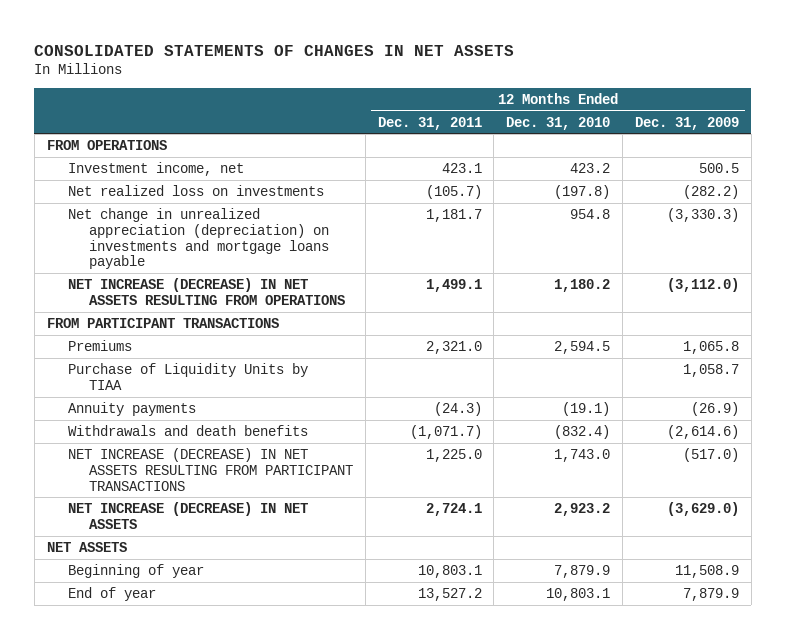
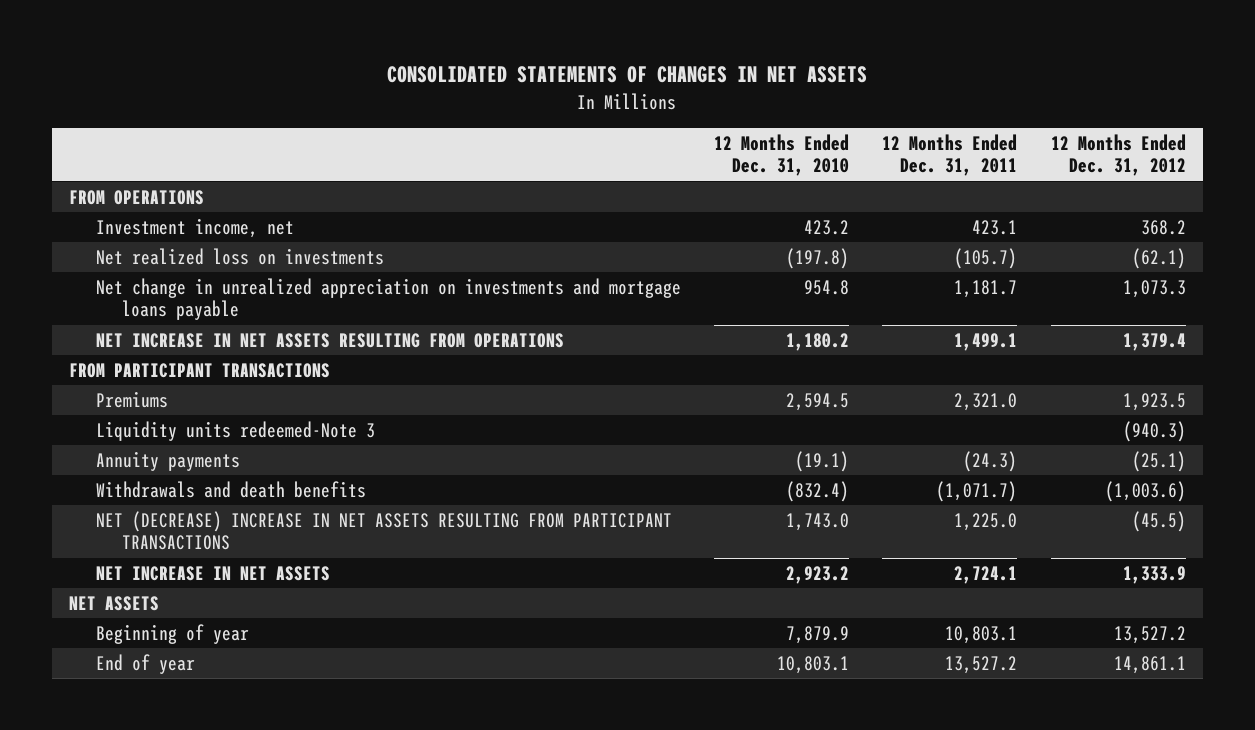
[635,116,740,130] Dec. 31, 2009 -> none
none -> [1050,133,1186,177] 12 Months Ended Dec. 31, 2012
[67,207,329,270] Net change in unrealized appreciation (depreciation) on investments and mortgage loans payable -> [95,277,681,321] Net change in unrealized appreciation on investments and mortgage loans payable
[67,277,345,305] NET INCREASE (DECREASE) IN NET ASSETS RESULTING FROM OPERATIONS -> [95,332,564,348] NET INCREASE IN NET ASSETS RESULTING FROM OPERATIONS
[67,362,308,390] Purchase of Liquidity Units by TIAA -> none
none -> [95,420,375,441] Liquidity units redeemed-Note 3
[67,447,353,491] NET INCREASE (DECREASE) IN NET ASSETS RESULTING FROM PARTICIPANT TRANSACTIONS -> [95,510,672,551] NET (DECREASE) INCREASE IN NET ASSETS RESULTING FROM PARTICIPANT TRANSACTIONS
[67,501,308,529] NET INCREASE (DECREASE) IN NET ASSETS -> [95,565,330,581] NET INCREASE IN NET ASSETS

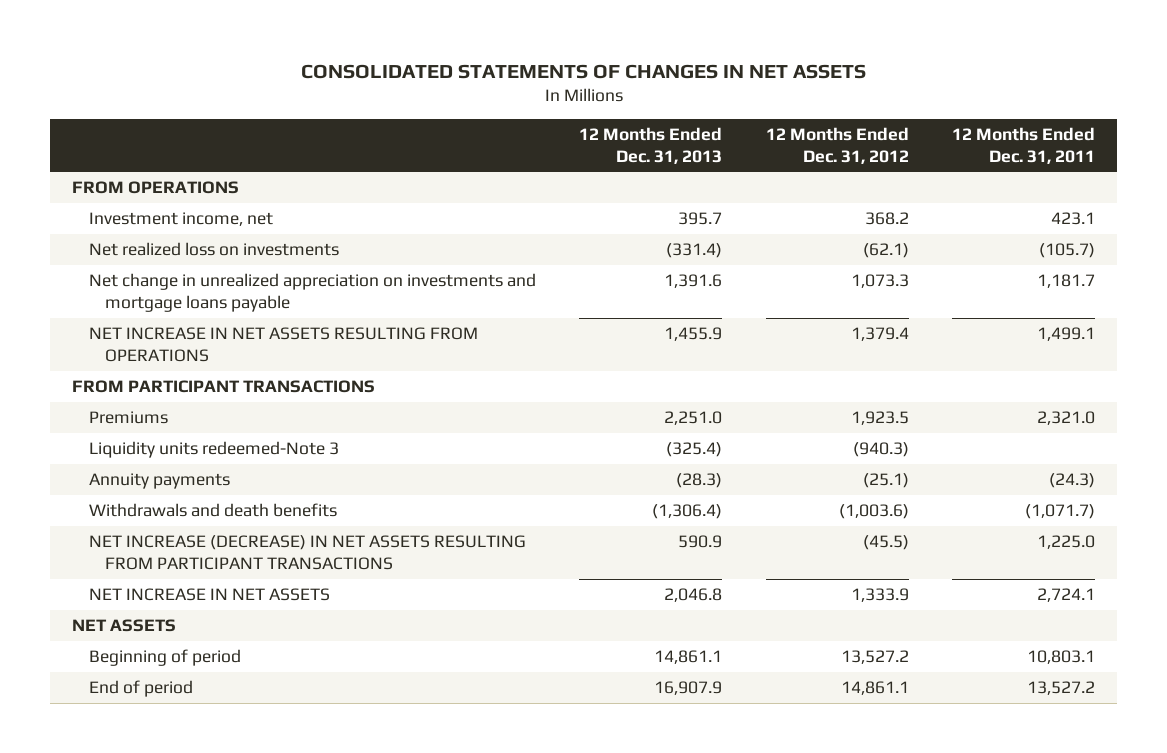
[714,133,850,177] 12 Months Ended Dec. 31, 2010 -> none
none -> [579,127,723,164] 12 Months Ended Dec. 31, 2013
[95,510,672,551] NET (DECREASE) INCREASE IN NET ASSETS RESULTING FROM PARTICIPANT TRANSACTIONS -> [88,535,526,570] NET INCREASE (DECREASE) IN NET ASSETS RESULTING FROM PARTICIPANT TRANSACTIONS
[95,623,249,644] Beginning of year -> [88,649,241,667] Beginning of period
[95,653,195,674] End of year -> [88,680,193,698] End of period

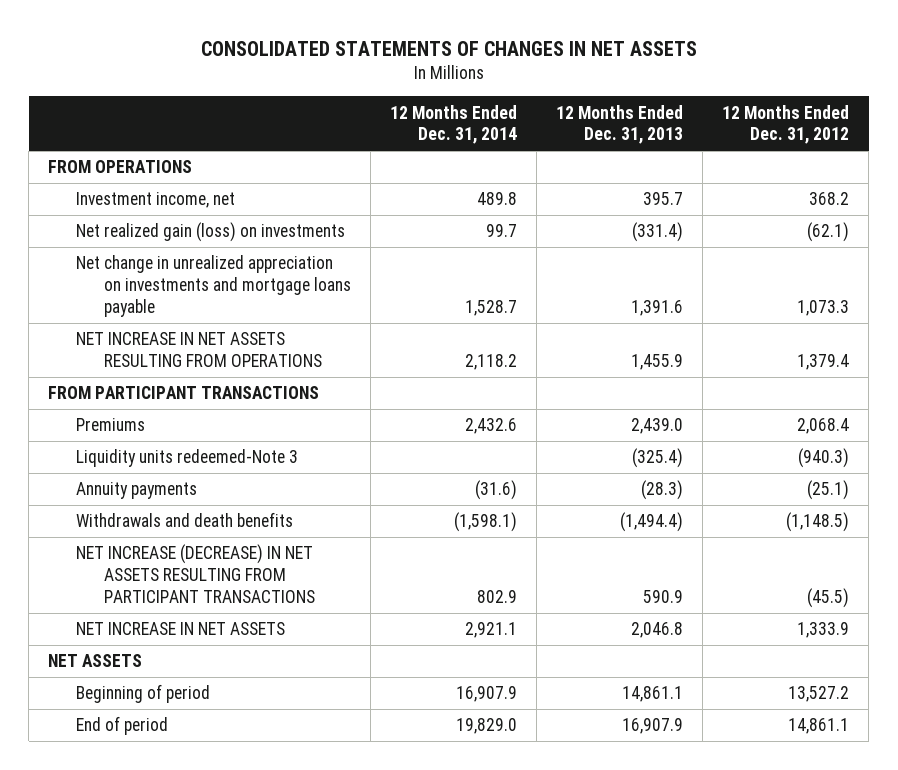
[952,127,1096,164] 12 Months Ended Dec. 31, 2011 -> none
none -> [389,104,517,145] 12 Months Ended Dec. 31, 2014
[88,242,339,257] Net realized loss on investments -> [75,222,345,243] Net realized gain (loss) on investments
[664,411,723,426] 2,251.0 -> [631,418,684,435] 2,439.0
[850,411,909,426] 1,923.5 -> [797,418,850,435] 2,068.4
[652,504,723,520] (1,306.4) -> [620,512,684,533] (1,494.4)
[838,504,909,520] (1,003.6) -> [786,512,850,533] (1,148.5)

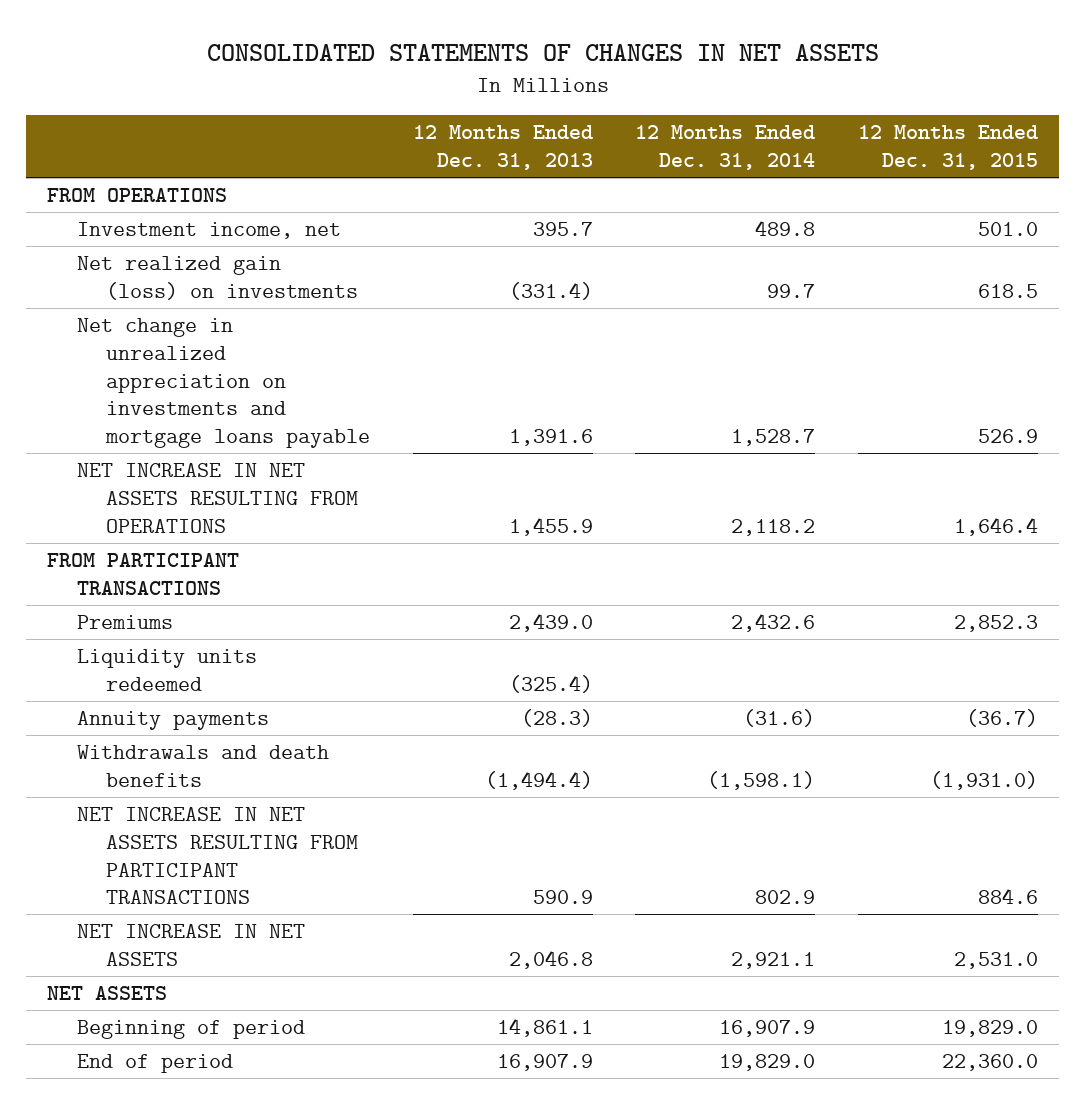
[722,104,850,145] 12 Months Ended Dec. 31, 2012 -> none
none -> [857,125,1038,171] 12 Months Ended Dec. 31, 2015
[75,449,298,468] Liquidity units redeemed-Note 3 -> [76,649,257,691] Liquidity units redeemed
[75,544,315,603] NET INCREASE (DECREASE) IN NET ASSETS RESULTING FROM PARTICIPANT TRANSACTIONS -> [76,807,359,905] NET INCREASE IN NET ASSETS RESULTING FROM PARTICIPANT TRANSACTIONS

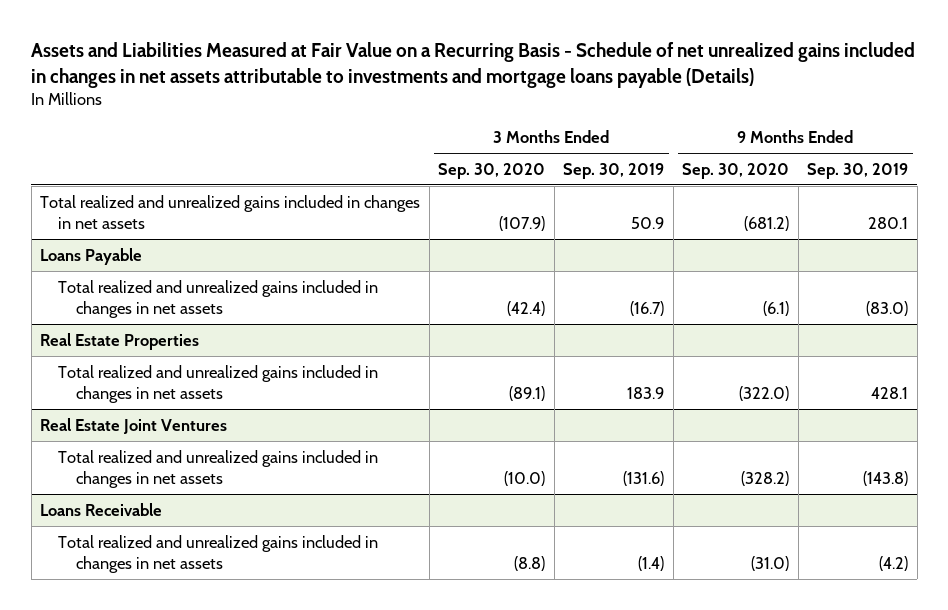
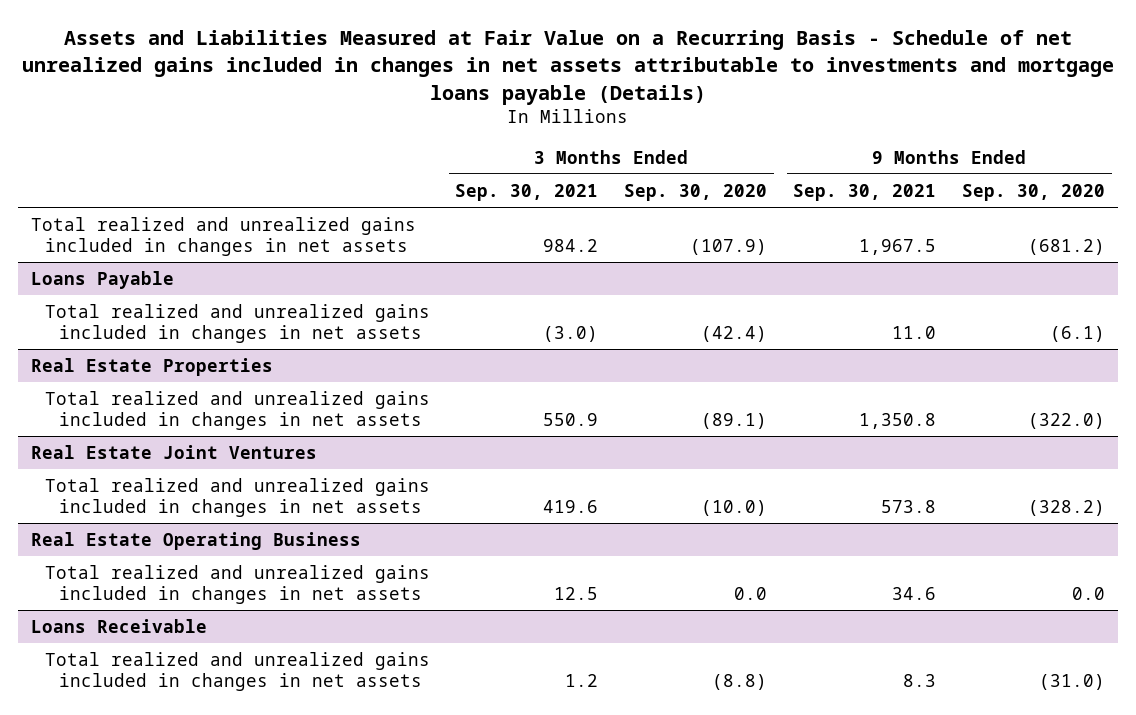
[563,162,665,179] Sep. 30, 2019 -> none
[807,162,909,179] Sep. 30, 2019 -> none
none -> [455,183,599,201] Sep. 30, 2021
none -> [793,183,937,201] Sep. 30, 2021
none -> [30,531,361,550] Real Estate Operating Business
none -> [44,564,430,604] Total realized and unrealized gains included in changes in net assets

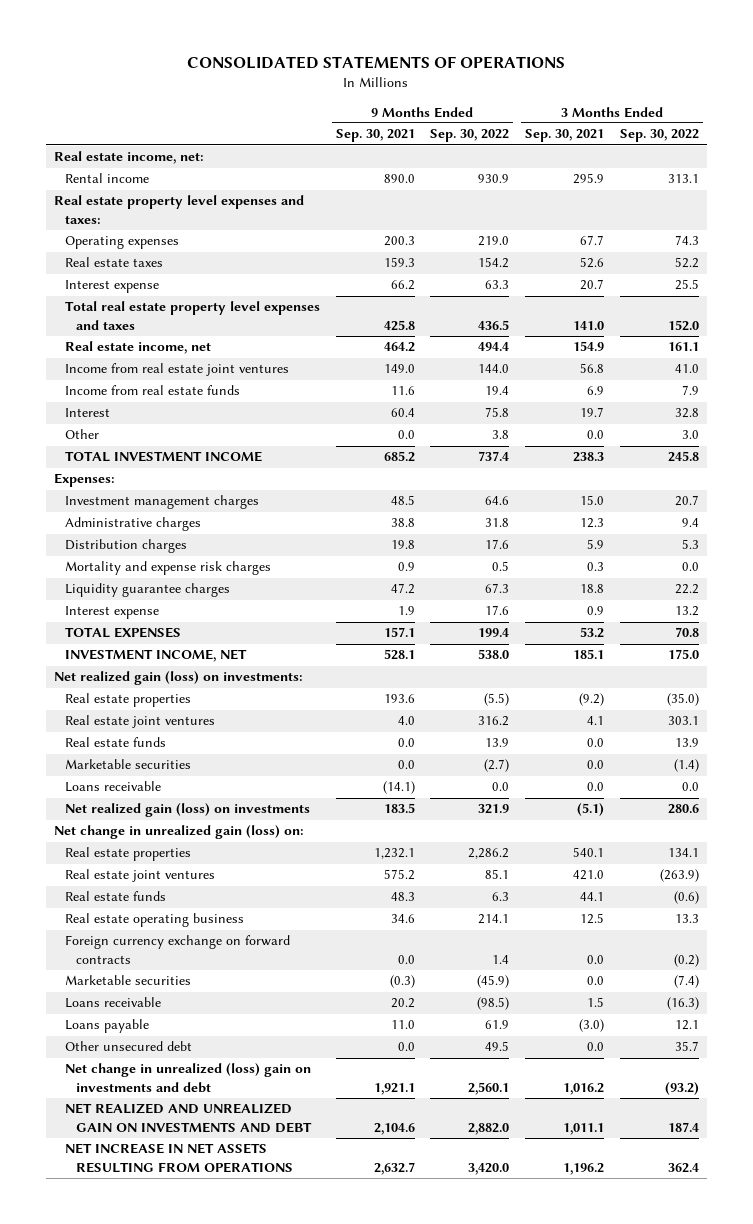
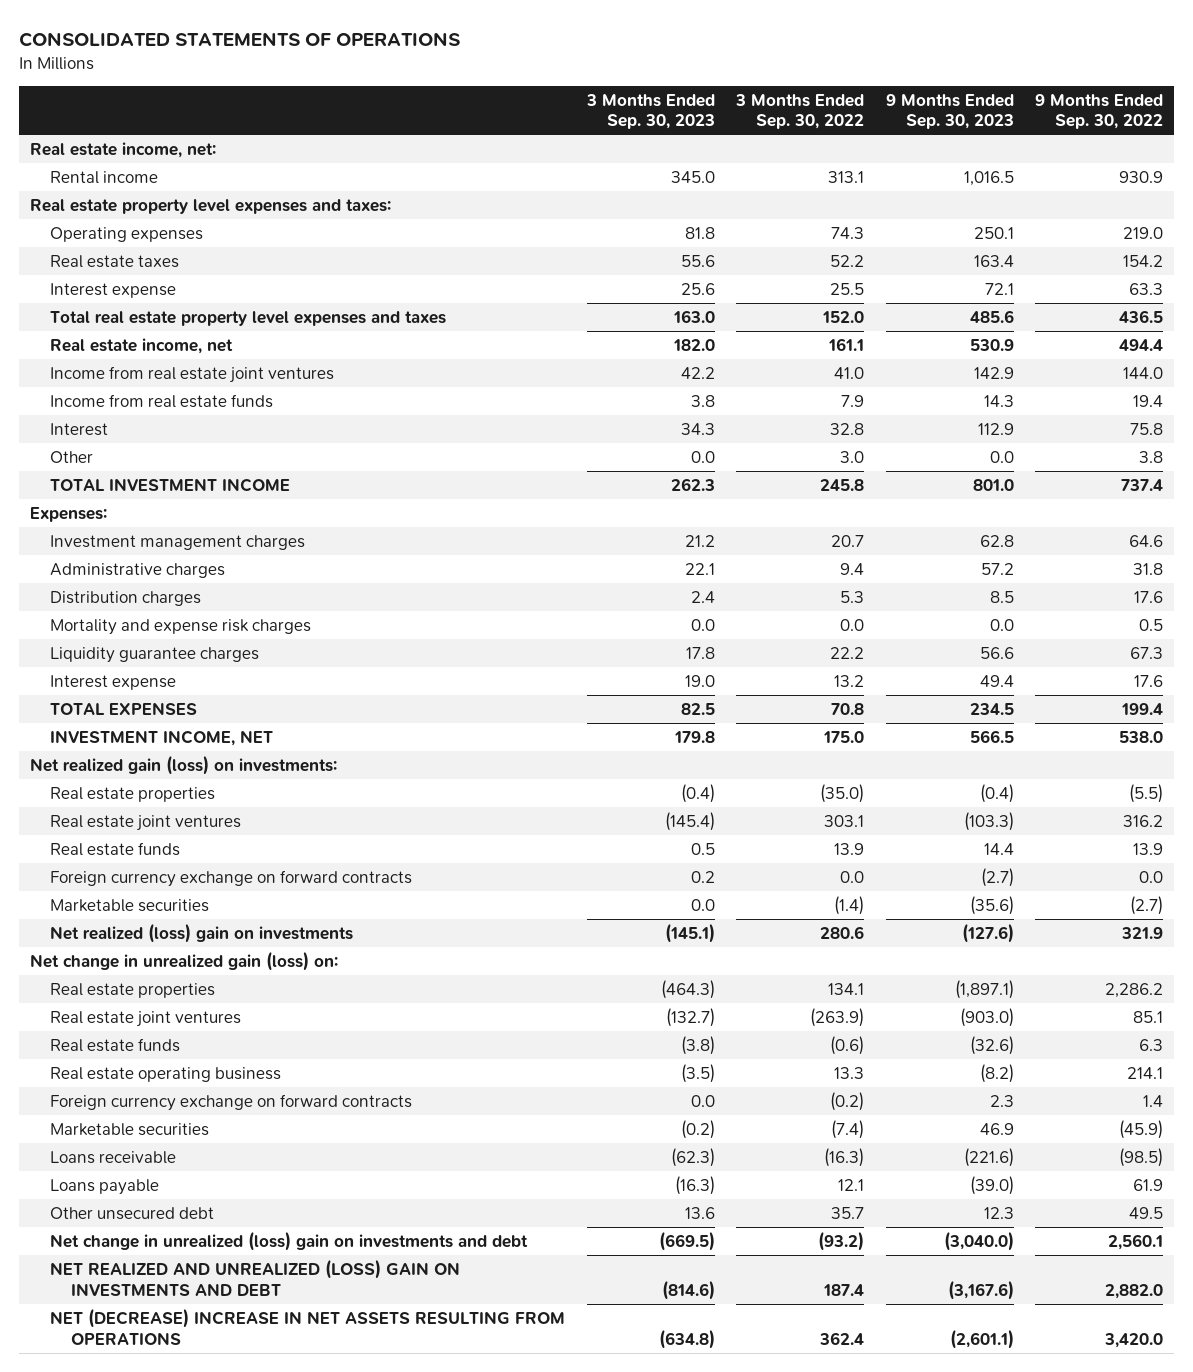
[335,129,415,143] Sep. 30, 2021 -> none
[525,129,605,143] Sep. 30, 2021 -> none
none -> [585,93,715,130] 3 Months Ended Sep. 30, 2023
none -> [885,93,1014,130] 9 Months Ended Sep. 30, 2023
none -> [50,869,413,887] Foreign currency exchange on forward contracts
[64,781,161,793] Loans receivable -> none
[64,803,310,818] Net realized gain (loss) on investments -> [50,922,354,943] Net realized (loss) gain on investments
[64,1103,312,1133] NET REALIZED AND UNREALIZED GAIN ON INVESTMENTS AND DEBT -> [50,1258,461,1296] NET REALIZED AND UNREALIZED (LOSS) GAIN ON INVESTMENTS AND DEBT
[64,1143,293,1173] NET INCREASE IN NET ASSETS RESULTING FROM OPERATIONS -> [50,1307,566,1345] NET (DECREASE) INCREASE IN NET ASSETS RESULTING FROM OPERATIONS

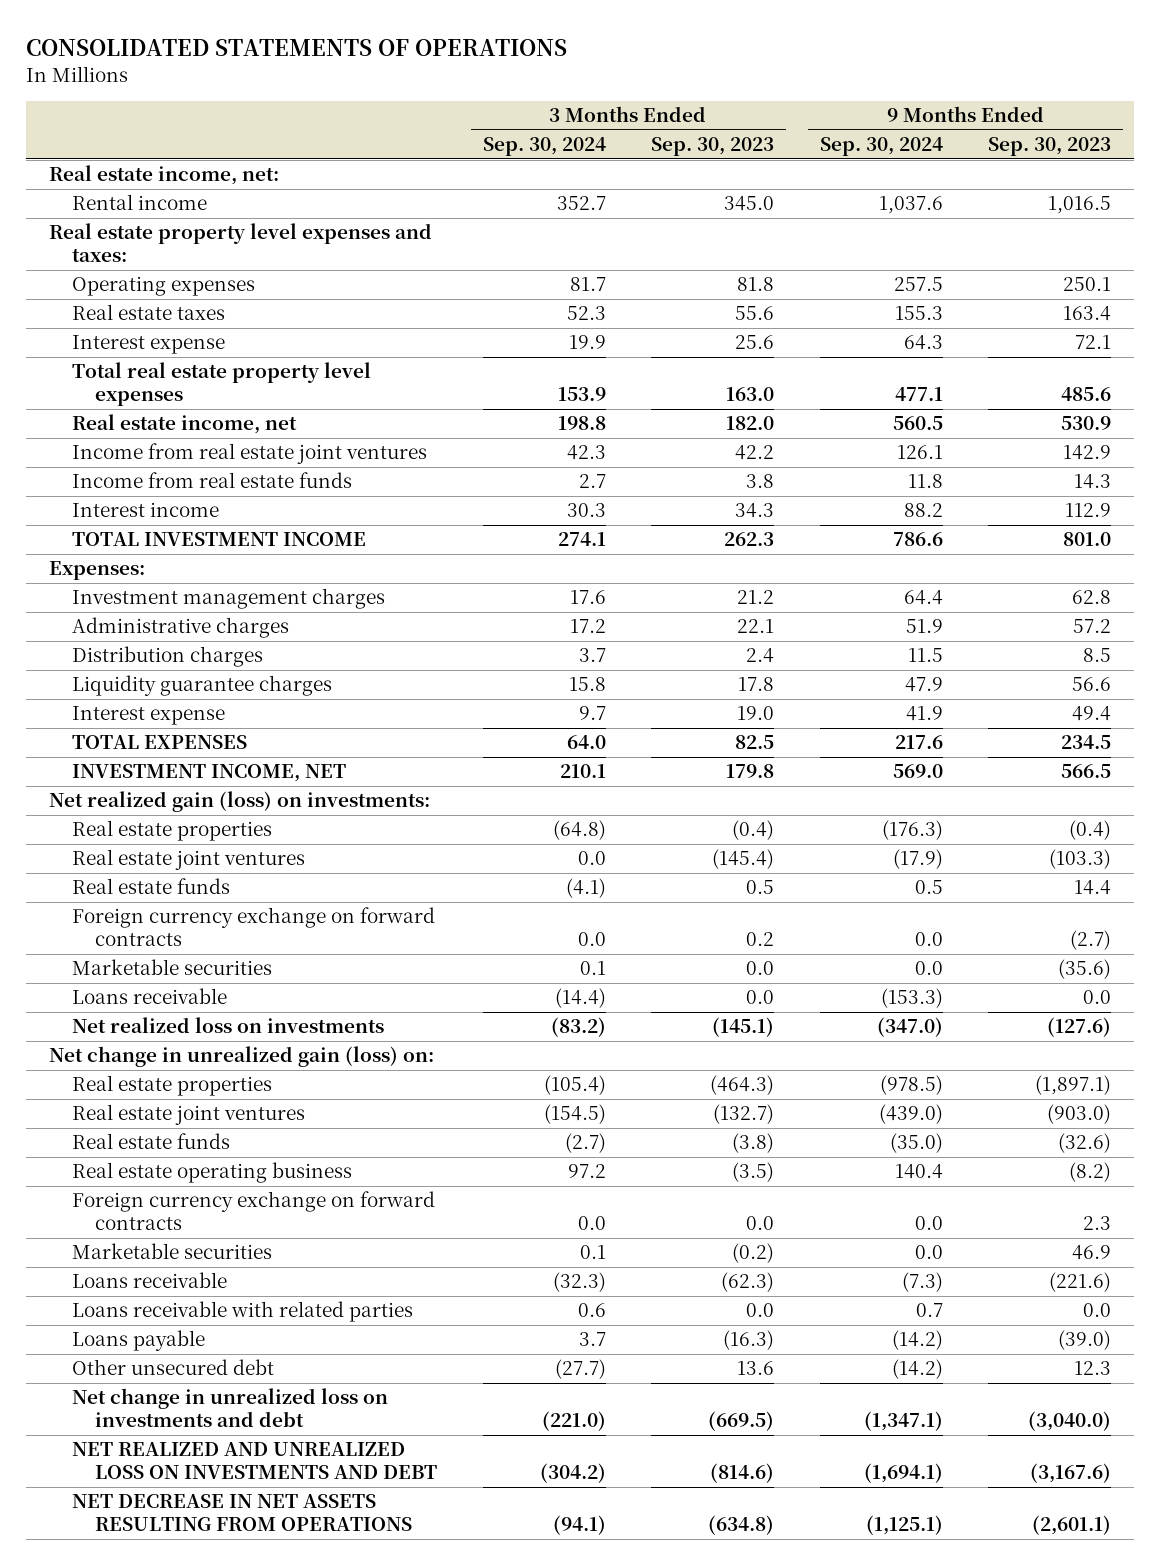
[735,93,865,130] 3 Months Ended Sep. 30, 2022 -> none
[1035,93,1164,130] 9 Months Ended Sep. 30, 2022 -> none
none -> [482,137,606,157] Sep. 30, 2024
none -> [819,137,943,157] Sep. 30, 2024
[50,310,447,326] Total real estate property level expenses and taxes -> [72,362,372,406] Total real estate property level expenses
[50,450,94,463] Other -> none
[50,422,109,436] Interest -> [72,502,220,518] Interest income
[50,618,312,635] Mortality and expense risk charges -> none
none -> [72,988,228,1005] Loans receivable
[50,922,354,943] Net realized (loss) gain on investments -> [72,1017,385,1034] Net realized loss on investments
none -> [72,1301,414,1323] Loans receivable with related parties
[50,1230,529,1251] Net change in unrealized (loss) gain on investments and debt -> [72,1388,389,1427] Net change in unrealized loss on investments and debt
[50,1258,461,1296] NET REALIZED AND UNREALIZED (LOSS) GAIN ON INVESTMENTS AND DEBT -> [72,1442,438,1479] NET REALIZED AND UNREALIZED LOSS ON INVESTMENTS AND DEBT
[50,1307,566,1345] NET (DECREASE) INCREASE IN NET ASSETS RESULTING FROM OPERATIONS -> [72,1494,413,1531] NET DECREASE IN NET ASSETS RESULTING FROM OPERATIONS

